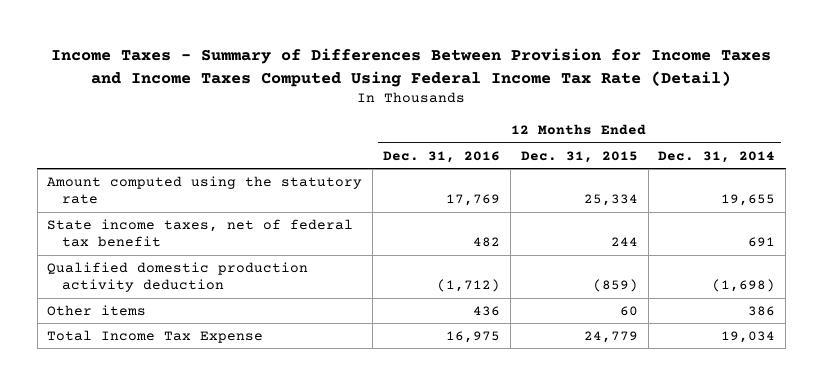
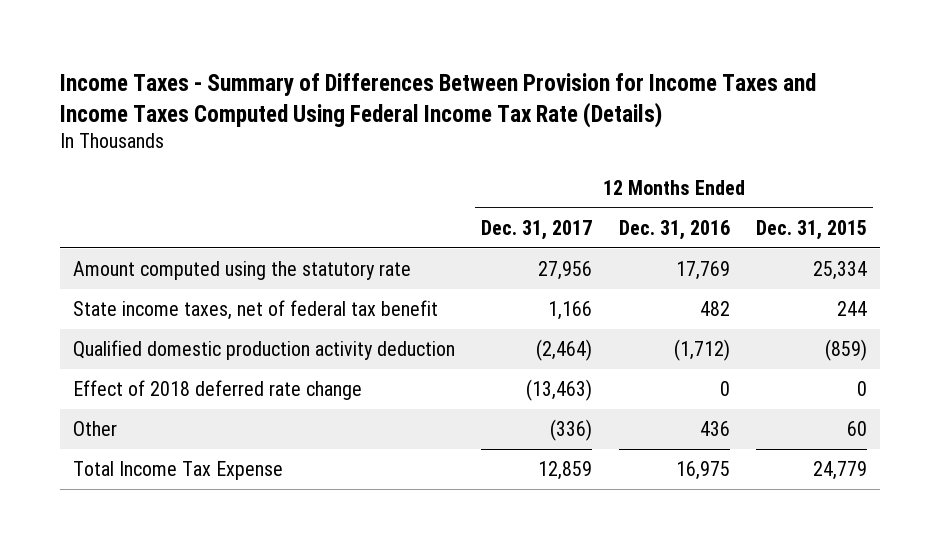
[51,47,772,87] Income Taxes - Summary of Differences Between Provision for Income Taxes and Income Taxes Computed Using Federal Income Tax Rate (Detail) -> [60,72,817,128] Income Taxes - Summary of Differences Between Provision for Income Taxes and Income Taxes Computed Using Federal Income Tax Rate (Details)
[658,150,776,163] Dec. 31, 2014 -> none
none -> [481,219,593,240] Dec. 31, 2017
none -> [73,379,363,400] Effect of 2018 deferred rate change
[47,304,147,316] Other items -> [73,420,118,436] Other

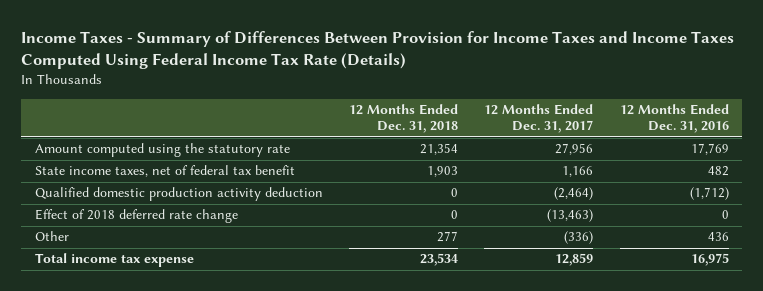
[755,219,867,240] Dec. 31, 2015 -> none
none -> [348,104,458,134] 12 Months Ended Dec. 31, 2018
[73,460,284,480] Total Income Tax Expense -> [34,253,194,268] Total income tax expense

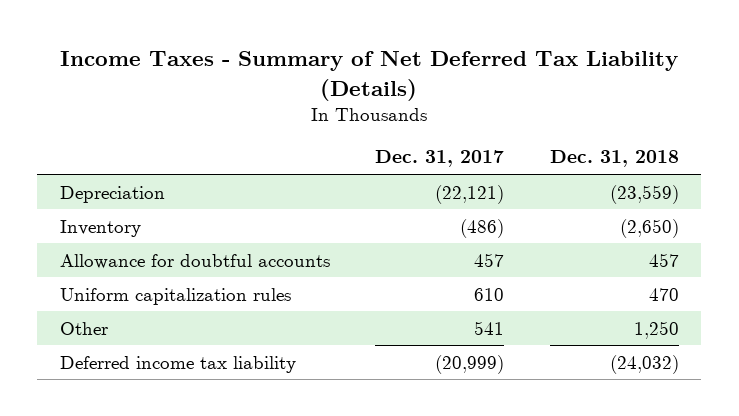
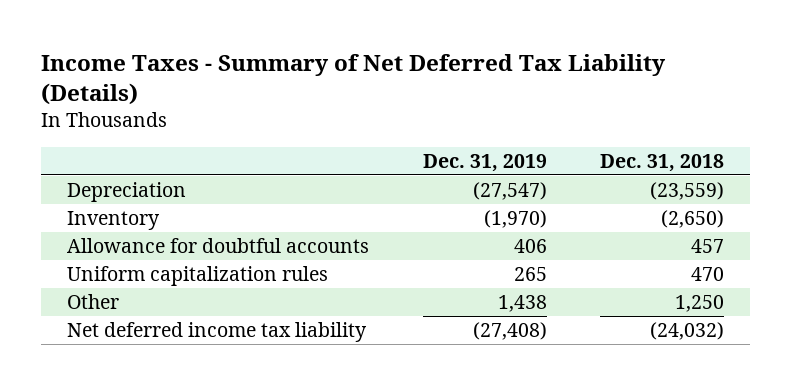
[375,150,505,168] Dec. 31, 2017 -> none
none -> [422,153,547,172] Dec. 31, 2019
[60,355,297,373] Deferred income tax liability -> [67,322,368,343] Net deferred income tax liability

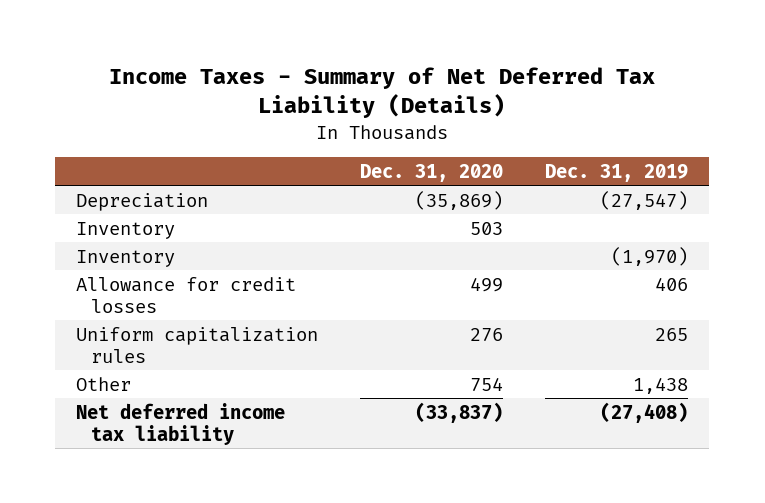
[599,153,724,172] Dec. 31, 2018 -> none
none -> [360,163,504,182] Dec. 31, 2020
none -> [76,221,176,239] Inventory
[67,238,370,254] Allowance for doubtful accounts -> [76,276,297,313] Allowance for credit losses

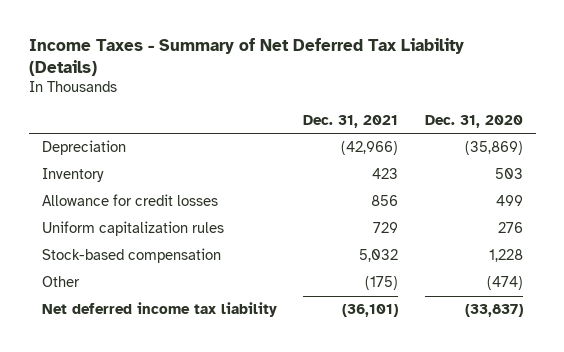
[545,163,689,182] Dec. 31, 2019 -> none
none -> [303,114,399,128] Dec. 31, 2021
[76,249,176,267] Inventory -> none
none -> [41,248,221,264] Stock-based compensation
[470,376,504,391] 754 -> [486,276,523,291] (474)

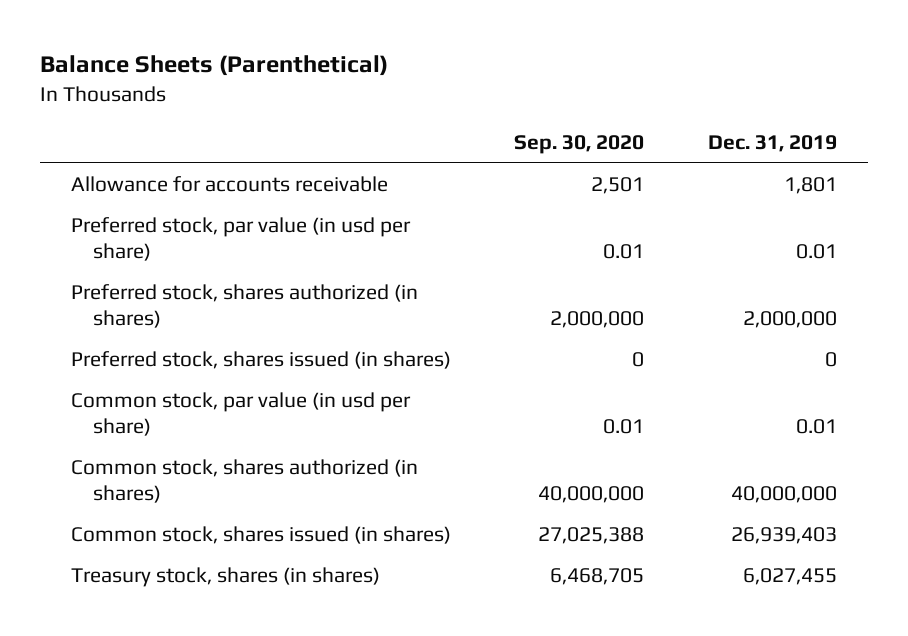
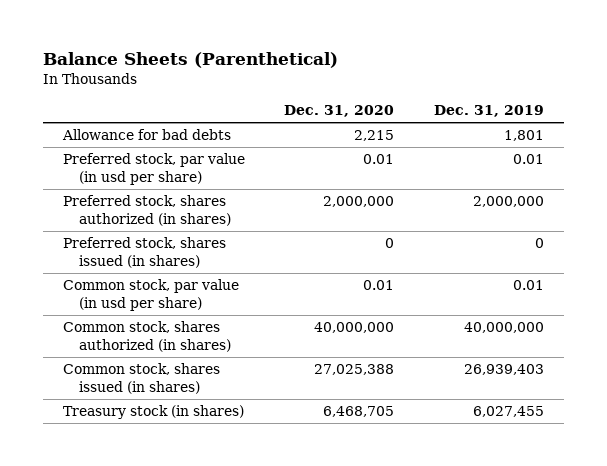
[514,135,645,155] Sep. 30, 2020 -> none
none -> [284,105,395,118] Dec. 31, 2020
[71,176,389,193] Allowance for accounts receivable -> [61,129,231,141] Allowance for bad debts
[71,567,381,588] Treasury stock, shares (in shares) -> [62,405,244,420] Treasury stock (in shares)

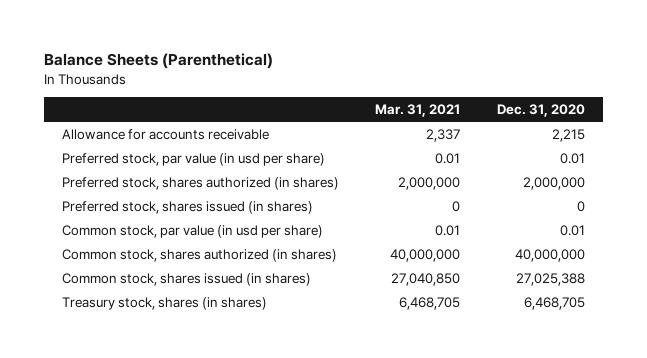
[434,105,545,118] Dec. 31, 2019 -> none
none -> [375,104,461,118] Mar. 31, 2021
[61,129,231,141] Allowance for bad debts -> [62,128,270,140] Allowance for accounts receivable
[62,405,244,420] Treasury stock (in shares) -> [62,296,268,310] Treasury stock, shares (in shares)

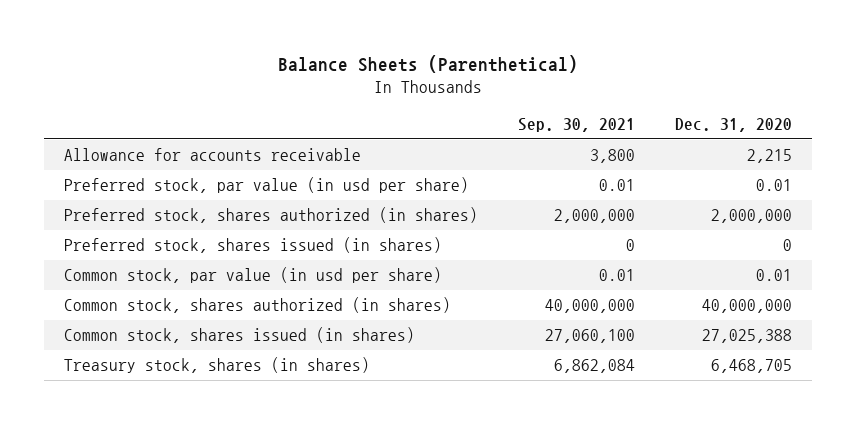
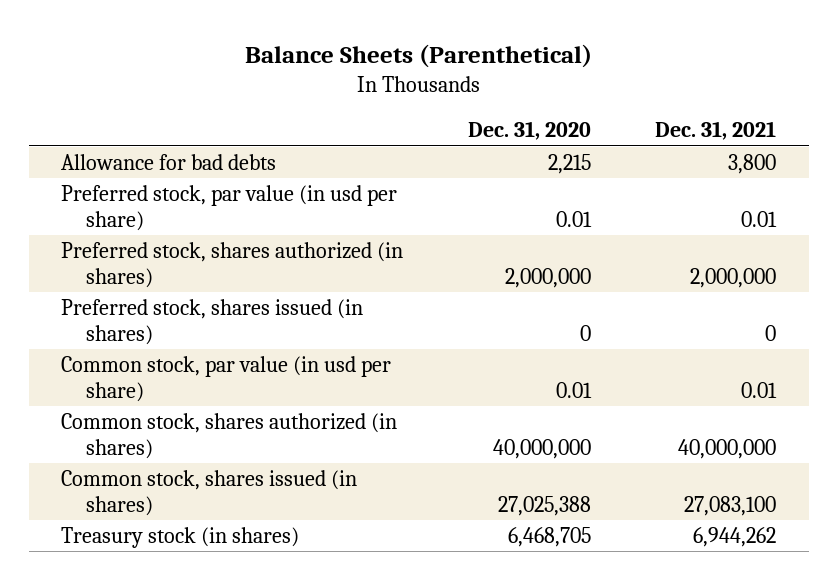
[517,117,635,132] Sep. 30, 2021 -> none
none -> [655,121,777,141] Dec. 31, 2021
[63,148,361,162] Allowance for accounts receivable -> [61,154,277,171] Allowance for bad debts
[63,357,370,374] Treasury stock, shares (in shares) -> [61,527,300,549] Treasury stock (in shares)

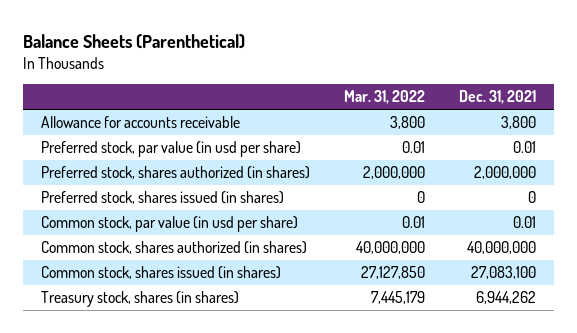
[467,121,591,141] Dec. 31, 2020 -> none
none -> [344,90,426,105] Mar. 31, 2022
[61,154,277,171] Allowance for bad debts -> [40,116,240,129] Allowance for accounts receivable
[61,527,300,549] Treasury stock (in shares) -> [40,291,239,308] Treasury stock, shares (in shares)

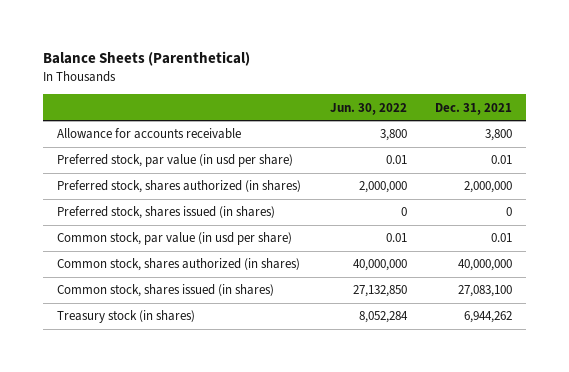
[344,90,426,105] Mar. 31, 2022 -> none
none -> [329,102,407,115] Jun. 30, 2022
[40,291,239,308] Treasury stock, shares (in shares) -> [57,310,196,324] Treasury stock (in shares)

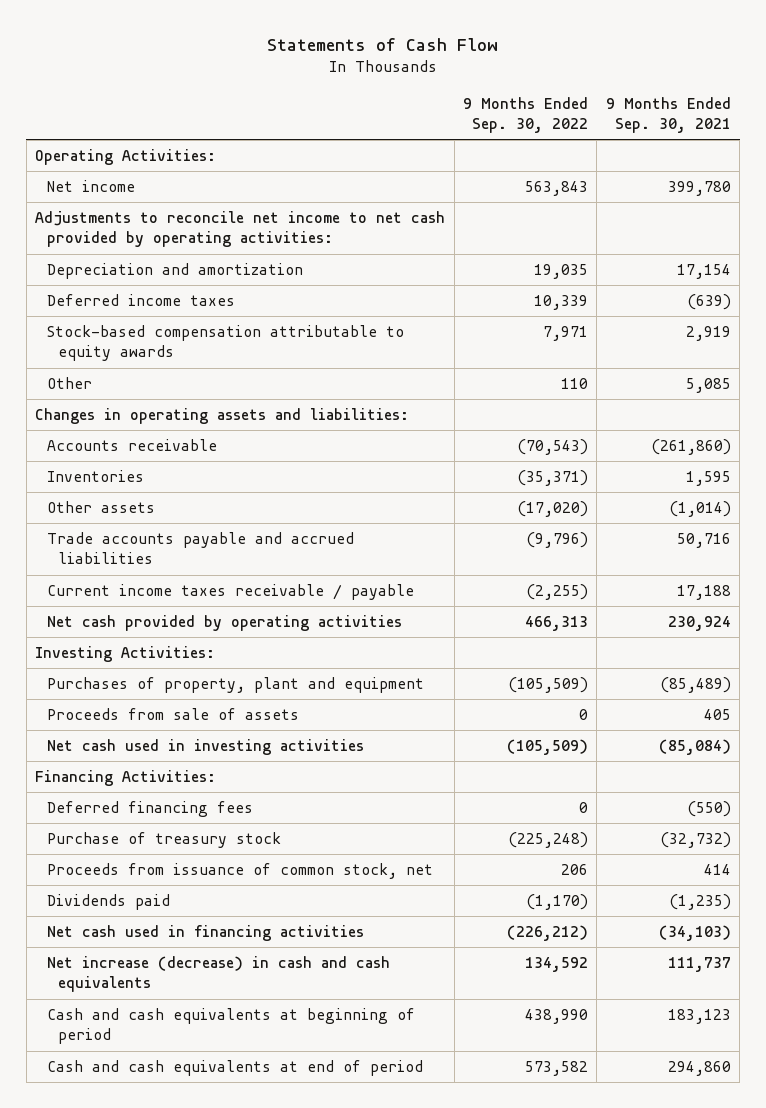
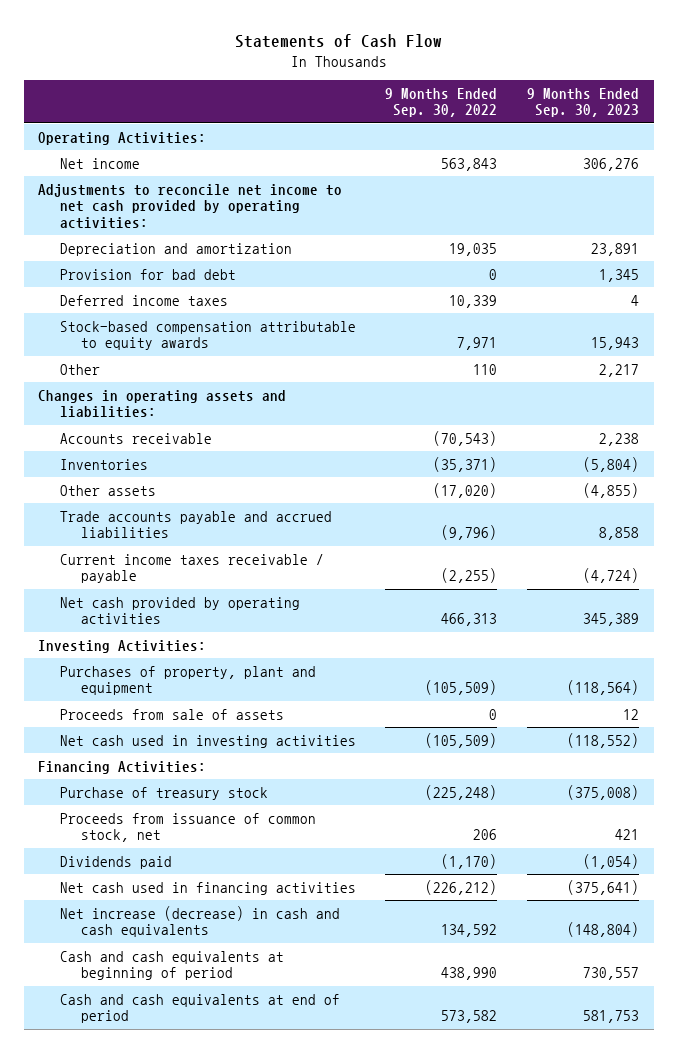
[605,96,731,134] 9 Months Ended Sep. 30, 2021 -> none
none -> [527,87,640,118] 9 Months Ended Sep. 30, 2023
none -> [59,268,236,280] Provision for bad debt
[46,800,253,817] Deferred financing fees -> none

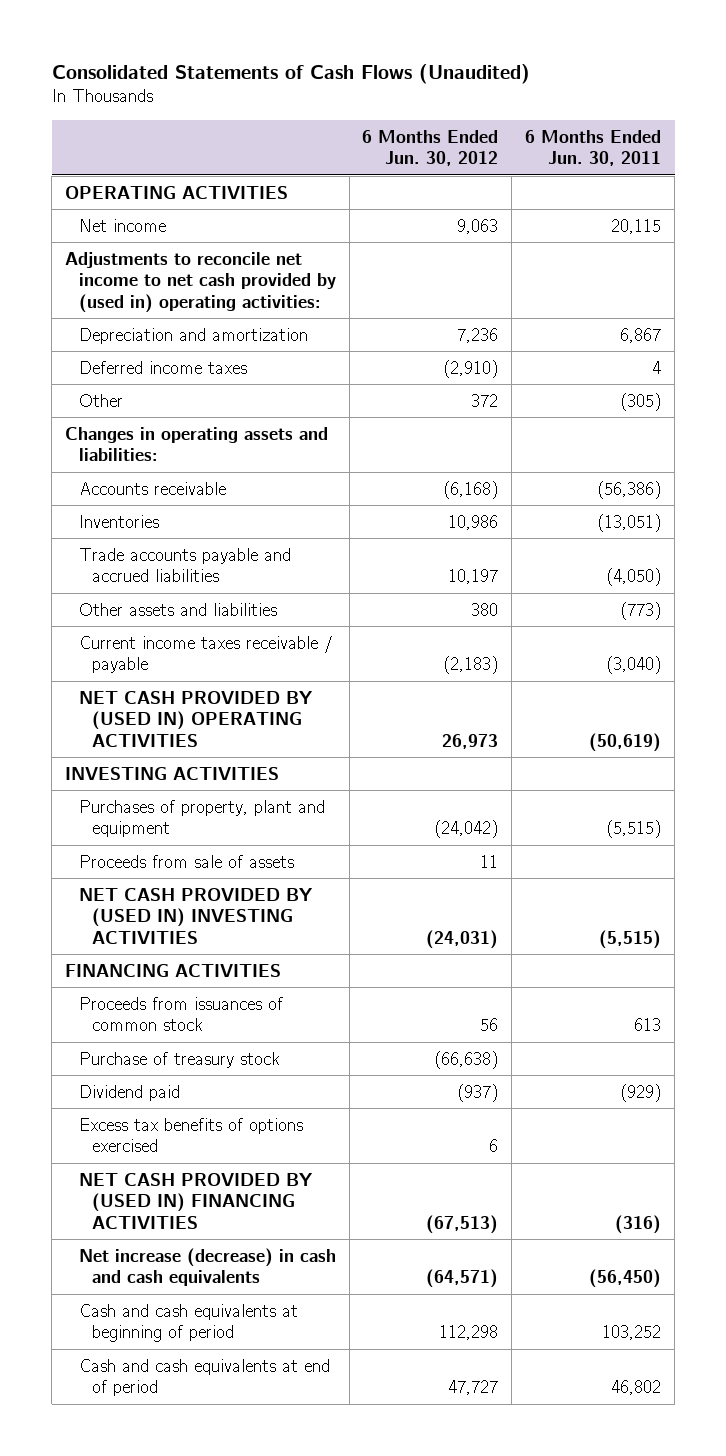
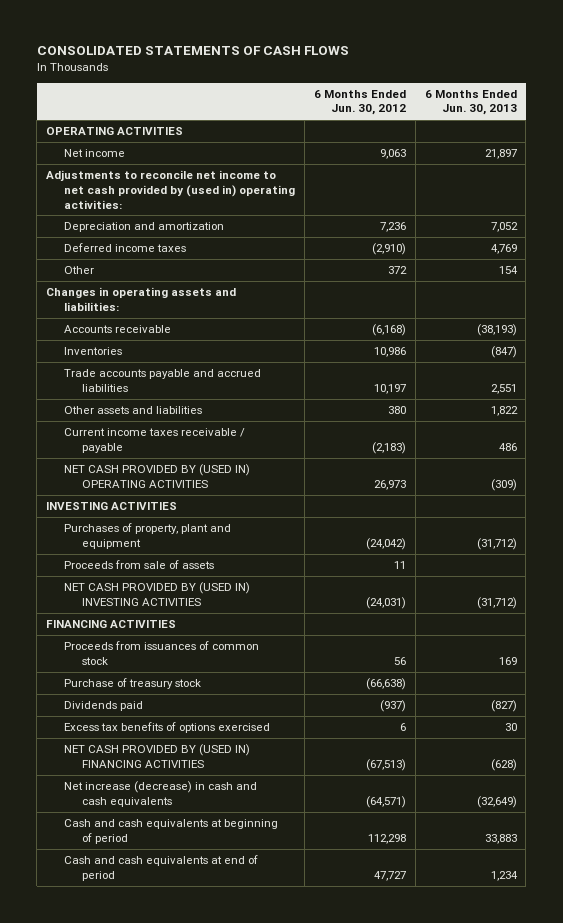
[51,63,530,84] Consolidated Statements of Cash Flows (Unaudited) -> [36,45,349,55] CONSOLIDATED STATEMENTS OF CASH FLOWS
[525,129,662,166] 6 Months Ended Jun. 30, 2011 -> none
none -> [424,89,517,116] 6 Months Ended Jun. 30, 2013
[78,1084,180,1101] Dividend paid -> [64,701,144,712] Dividends paid

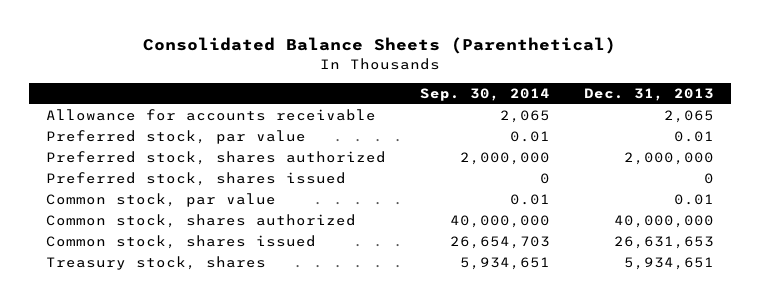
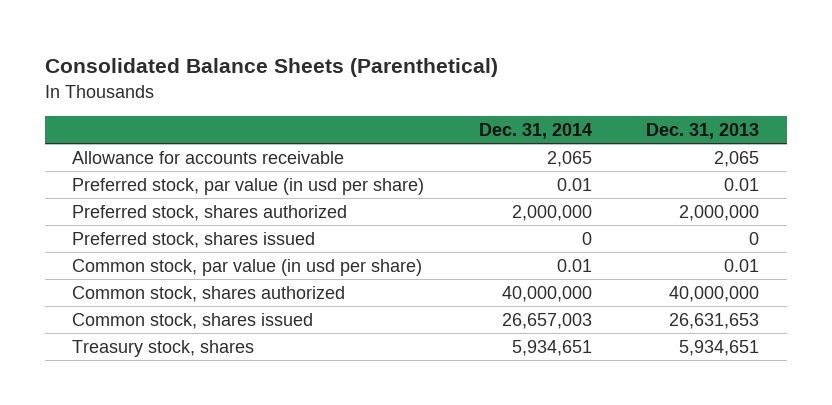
[420,87,551,101] Sep. 30, 2014 -> none
none -> [478,122,592,139] Dec. 31, 2014
[46,130,307,145] Preferred stock, par value -> [72,177,425,195] Preferred stock, par value (in usd per share)
[46,193,277,208] Common stock, par value -> [72,258,423,276] Common stock, par value (in usd per share)

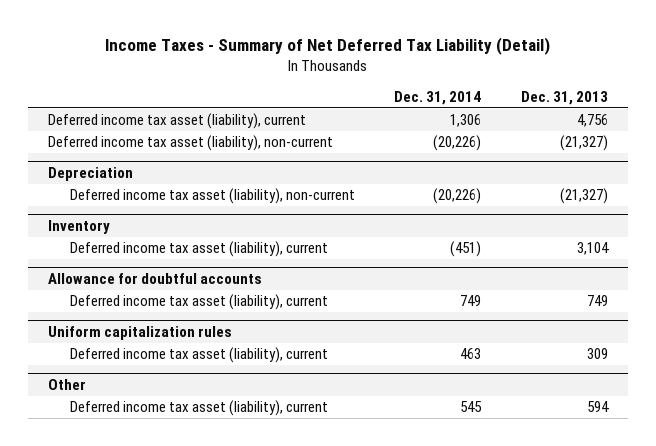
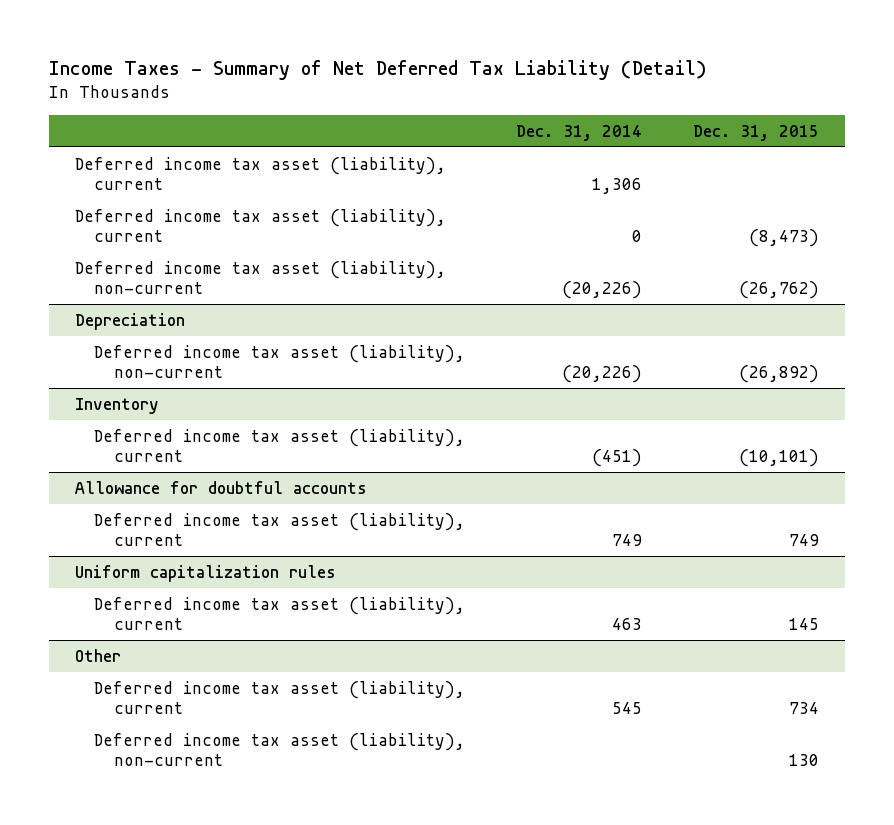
[520,90,608,105] Dec. 31, 2013 -> none
none -> [693,124,820,141] Dec. 31, 2015
none -> [74,208,446,243] Deferred income tax asset (liability), current
none -> [94,732,466,767] Deferred income tax asset (liability), non-current

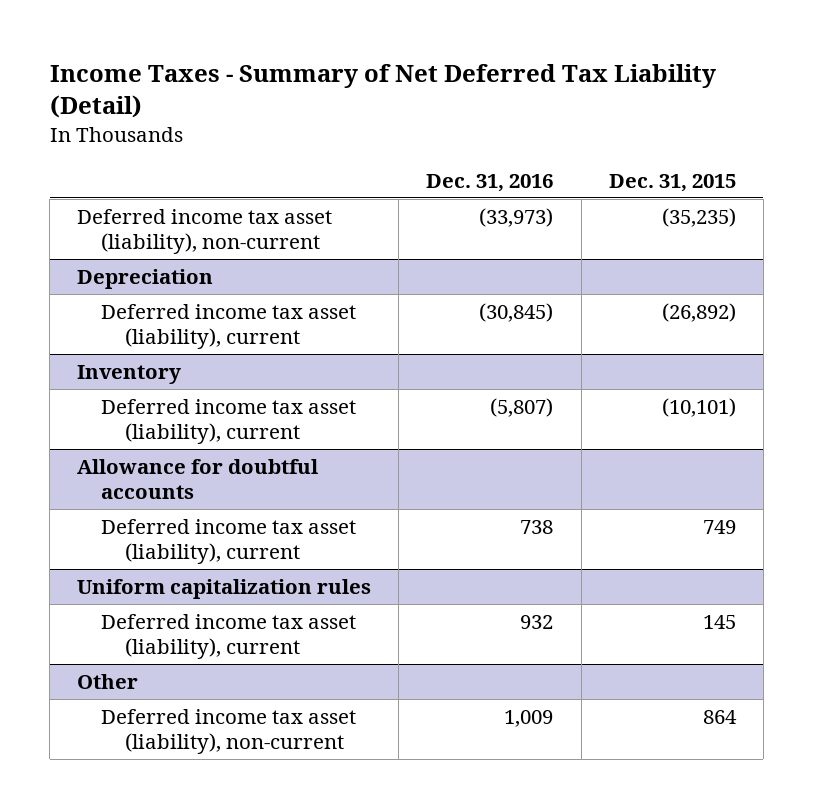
[516,124,643,141] Dec. 31, 2014 -> none
none -> [426,173,554,192] Dec. 31, 2016
[74,156,446,191] Deferred income tax asset (liability), current -> none
[74,208,446,243] Deferred income tax asset (liability), current -> none
[739,281,820,300] (26,762) -> [661,208,736,228] (35,235)
[94,344,466,379] Deferred income tax asset (liability), non-current -> [101,304,357,349] Deferred income tax asset (liability), current
[94,680,466,715] Deferred income tax asset (liability), current -> none
[789,754,820,767] 130 -> [702,710,737,725] 864

